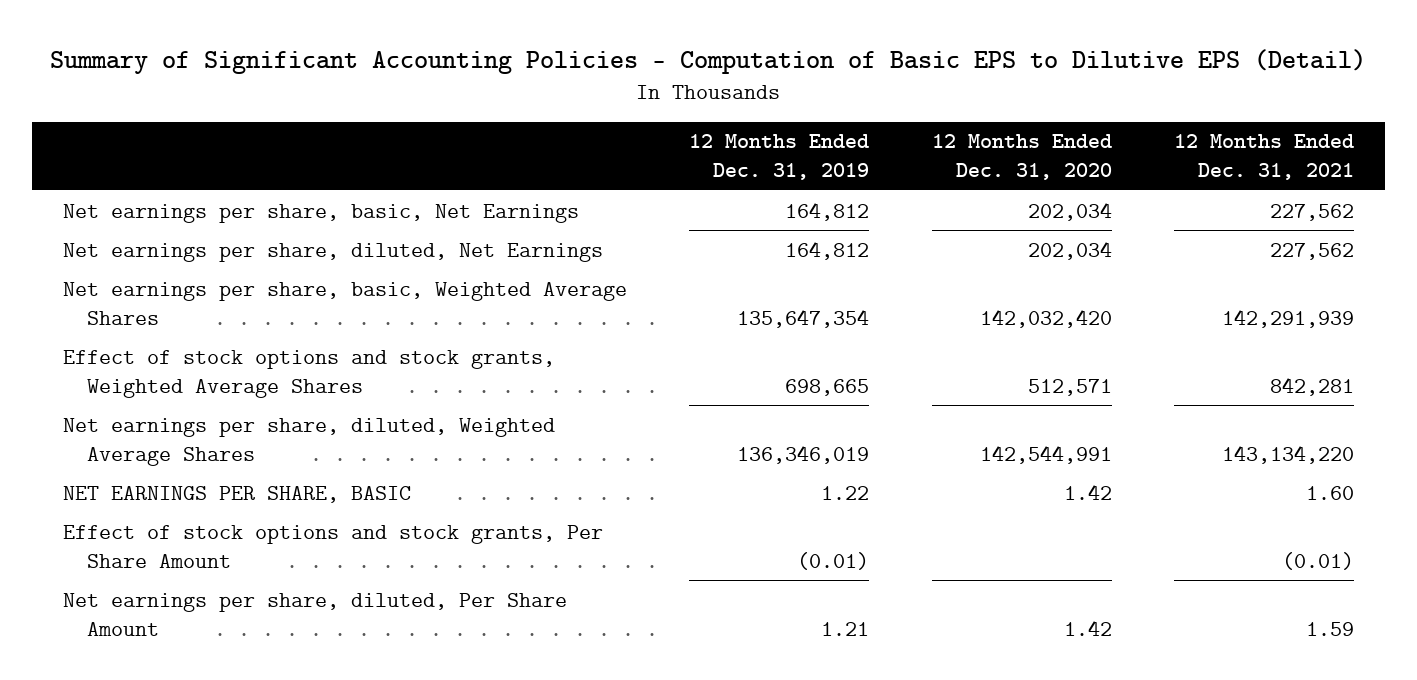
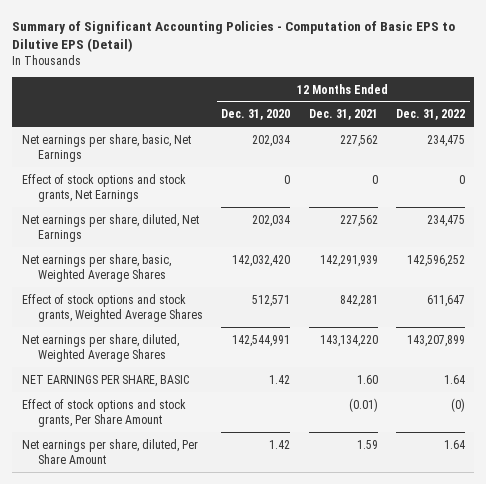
[689,134,870,181] 12 Months Ended Dec. 31, 2019 -> none
none -> [395,109,465,121] Dec. 31, 2022
none -> [21,173,186,202] Effect of stock options and stock grants, Net Earnings

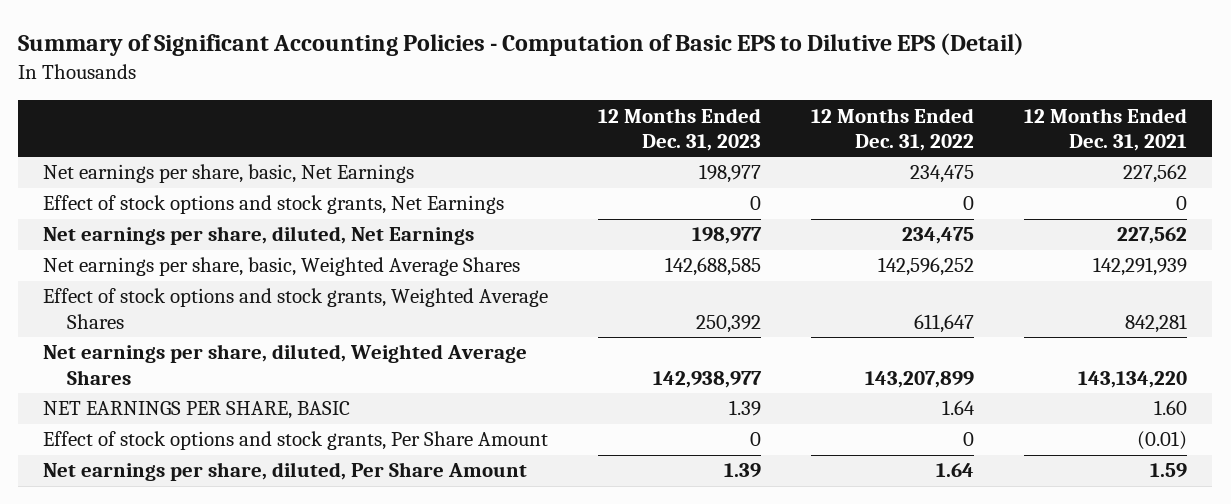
[221,109,291,121] Dec. 31, 2020 -> none
none -> [598,107,762,152] 12 Months Ended Dec. 31, 2023
[450,397,465,412] (0) -> [963,432,975,447] 0

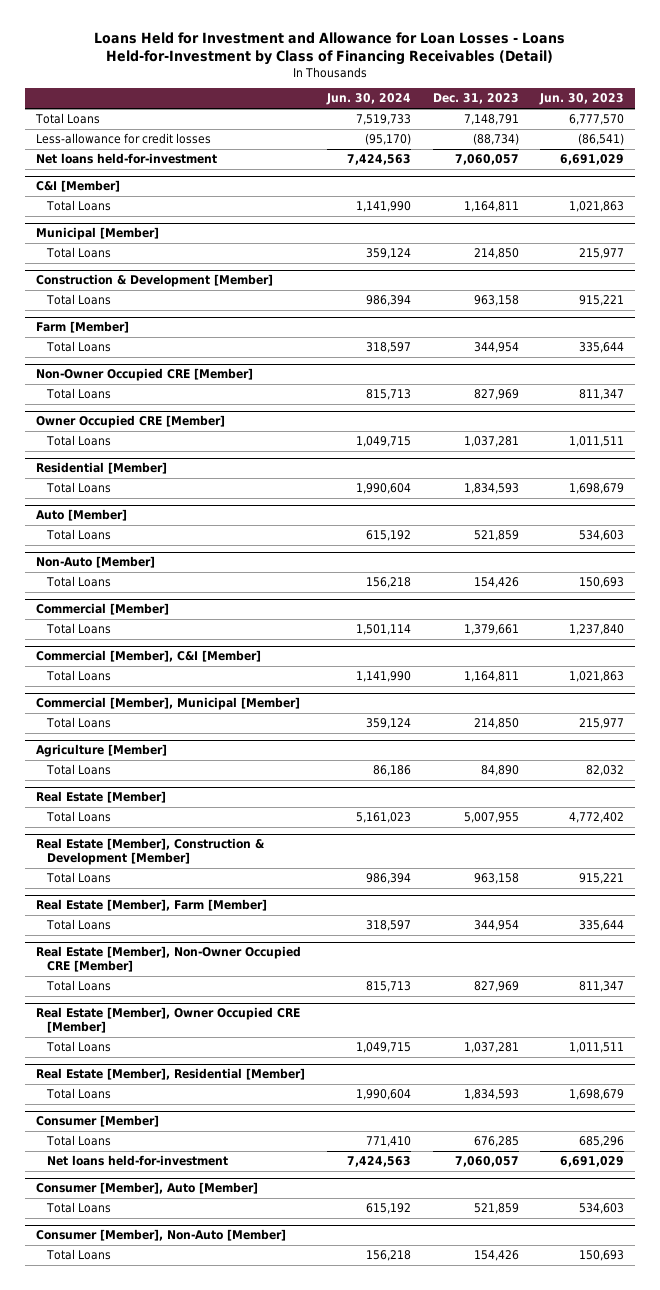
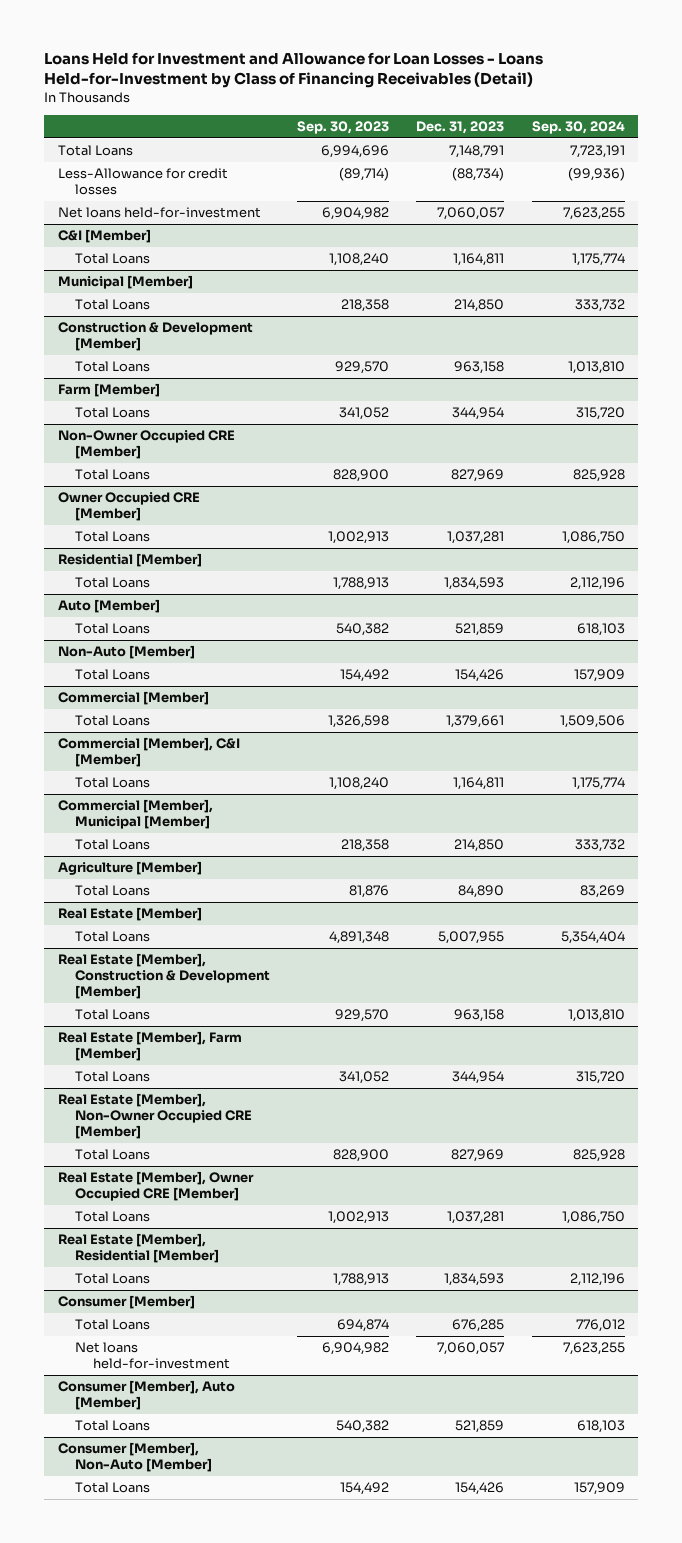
[325,93,411,106] Jun. 30, 2024 -> none
[539,93,625,106] Jun. 30, 2023 -> none
none -> [297,120,390,134] Sep. 30, 2023
none -> [531,120,625,134] Sep. 30, 2024
[35,133,211,145] Less-allowance for credit losses -> [57,168,228,196] Less-Allowance for credit losses

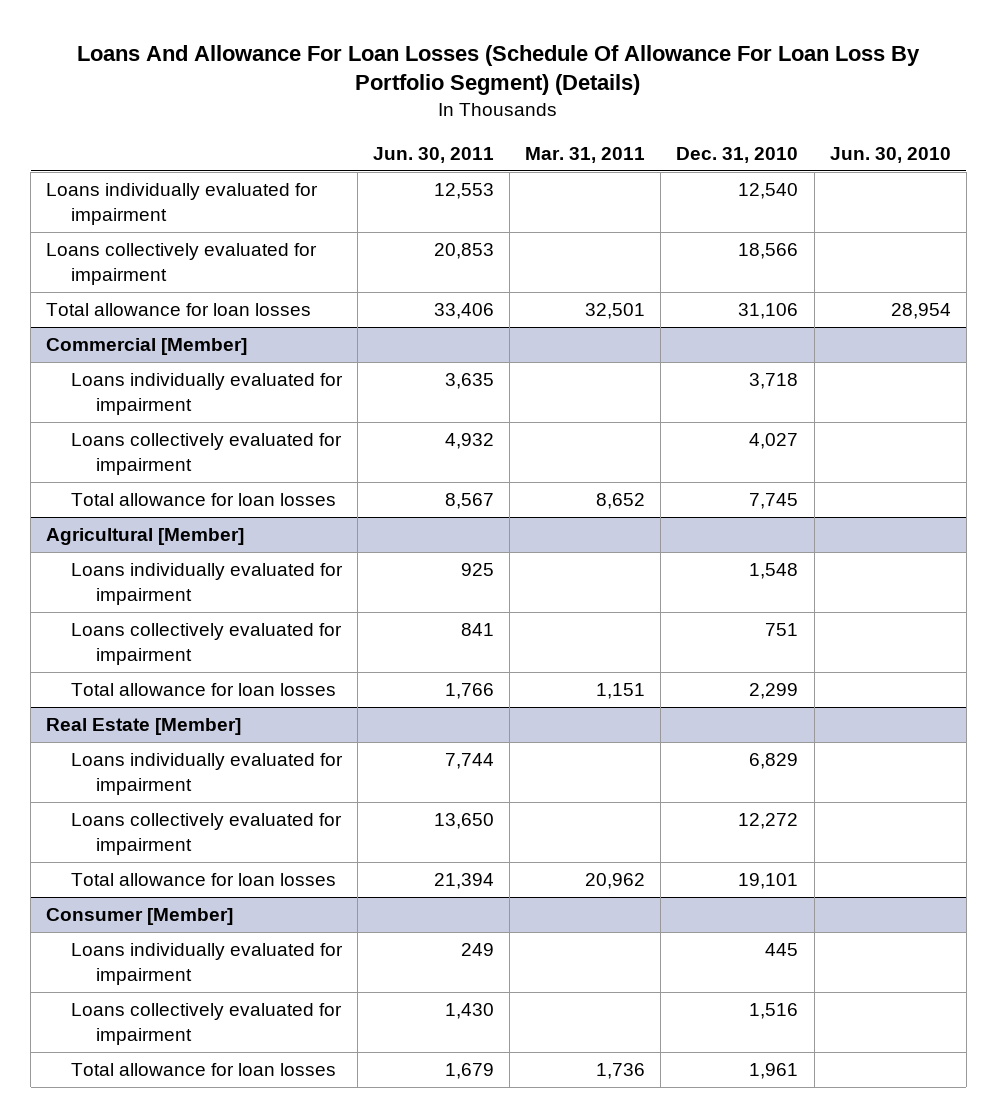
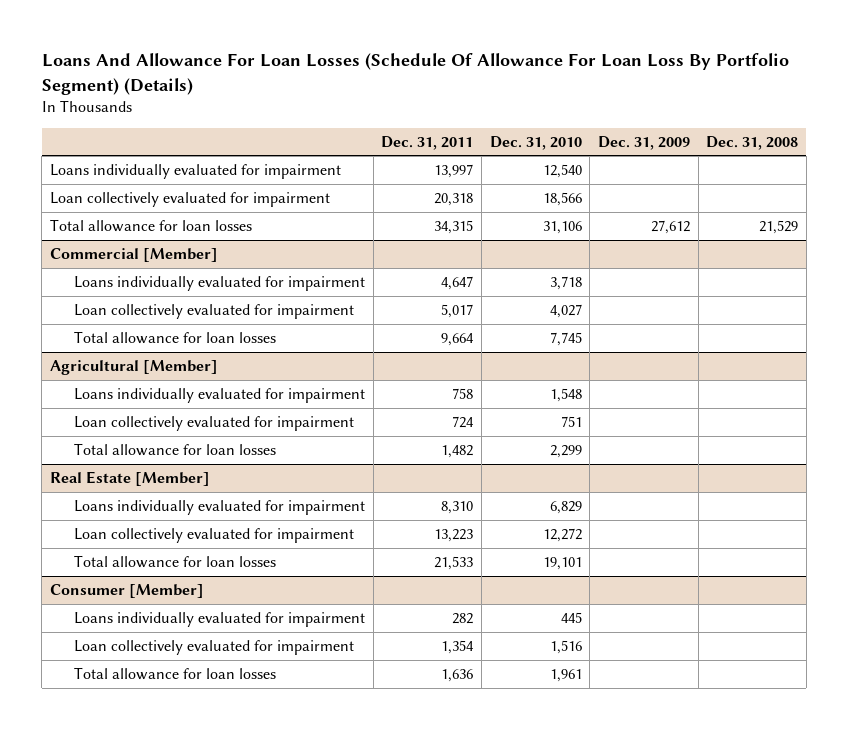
[373,146,495,163] Jun. 30, 2011 -> none
[525,146,646,163] Mar. 31, 2011 -> none
[829,146,951,163] Jun. 30, 2010 -> none
none -> [381,135,474,150] Dec. 31, 2011
none -> [597,135,690,150] Dec. 31, 2009
none -> [706,135,799,150] Dec. 31, 2008
[46,243,318,285] Loans collectively evaluated for impairment -> [49,191,330,207] Loan collectively evaluated for impairment
[70,433,342,475] Loans collectively evaluated for impairment -> [73,303,354,319] Loan collectively evaluated for impairment
[70,623,342,665] Loans collectively evaluated for impairment -> [73,415,354,431] Loan collectively evaluated for impairment
[70,813,342,855] Loans collectively evaluated for impairment -> [73,527,354,543] Loan collectively evaluated for impairment
[70,1003,342,1045] Loans collectively evaluated for impairment -> [73,639,354,655] Loan collectively evaluated for impairment

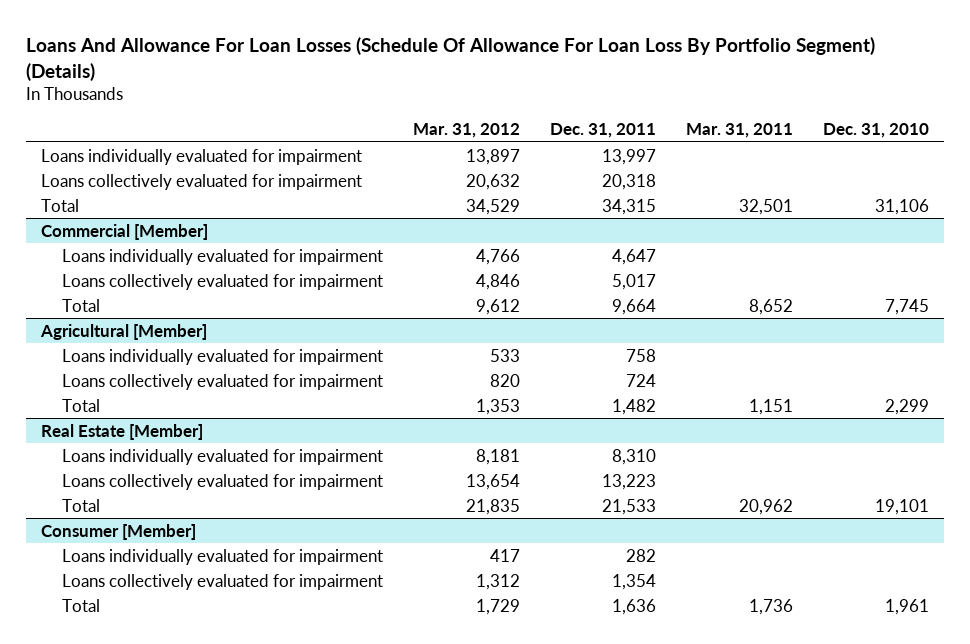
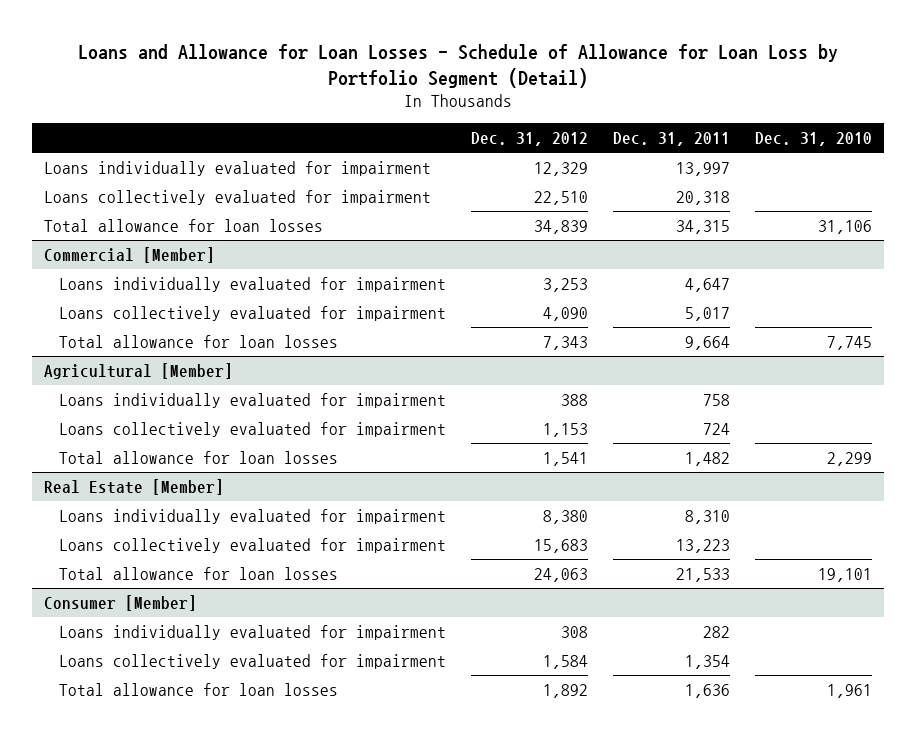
[26,36,876,81] Loans And Allowance For Loan Losses (Schedule Of Allowance For Loan Loss By Portfolio Segment) (Details) -> [78,43,839,88] Loans and Allowance for Loan Losses - Schedule of Allowance for Loan Loss by Portfolio Segment (Detail)
[412,123,520,139] Mar. 31, 2012 -> none
[685,123,793,139] Mar. 31, 2011 -> none
none -> [471,132,589,147] Dec. 31, 2012
[41,198,80,212] Total -> [44,219,324,233] Total allowance for loan losses
[61,298,100,312] Total -> [59,335,339,349] Total allowance for loan losses
[61,398,100,412] Total -> [59,451,339,465] Total allowance for loan losses
[61,498,100,512] Total -> [59,567,339,581] Total allowance for loan losses
[61,598,100,612] Total -> [59,683,339,697] Total allowance for loan losses

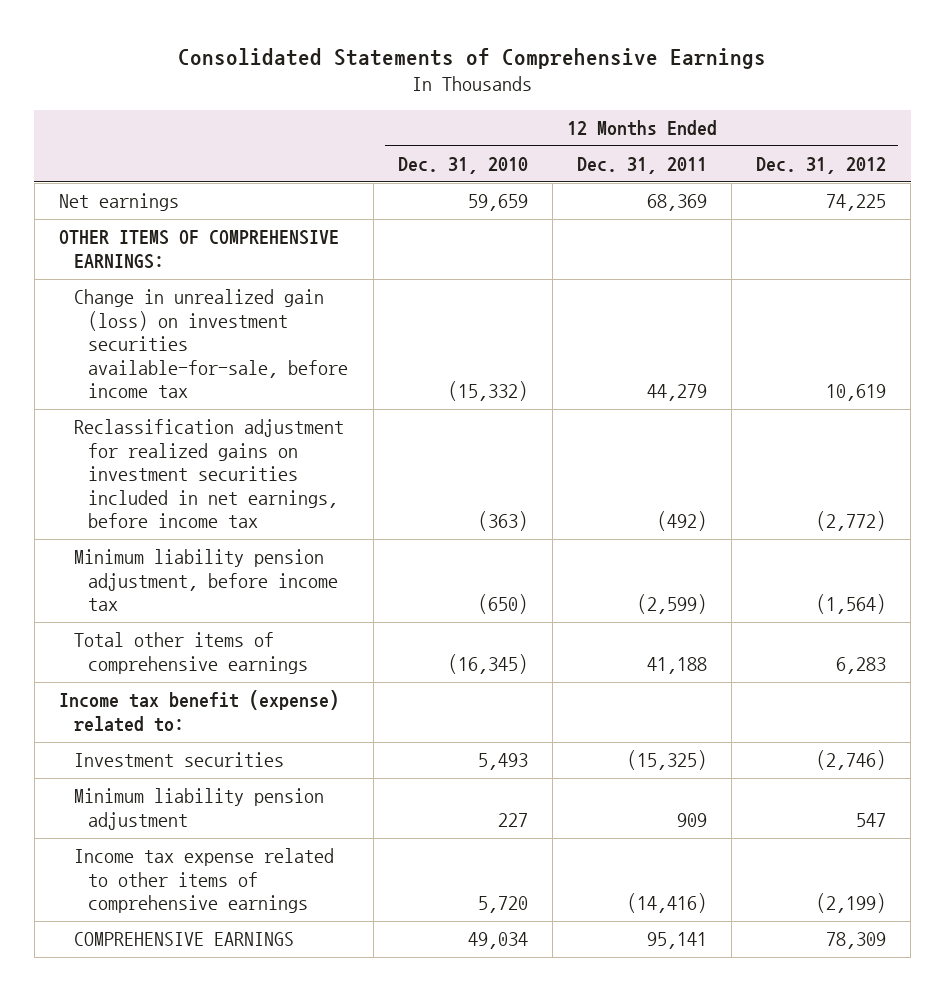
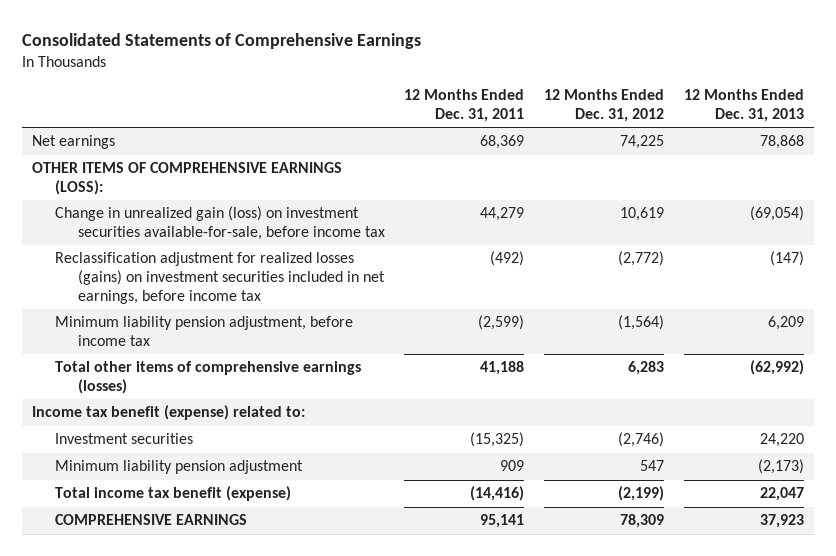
[397,156,528,174] Dec. 31, 2010 -> none
none -> [683,89,804,122] 12 Months Ended Dec. 31, 2013
[58,230,339,269] OTHER ITEMS OF COMPREHENSIVE EARNINGS: -> [32,162,343,195] OTHER ITEMS OF COMPREHENSIVE EARNINGS (LOSS):
[73,419,344,529] Reclassification adjustment for realized gains on investment securities included in net earnings, before income tax -> [54,252,385,304] Reclassification adjustment for realized losses (gains) on investment securities included in net earnings, before income tax
[73,632,309,674] Total other items of comprehensive earnings -> [54,361,361,394] Total other items of comprehensive earnings (losses)
[73,848,334,914] Income tax expense related to other items of comprehensive earnings -> [54,486,291,502] Total income tax benefit (expense)

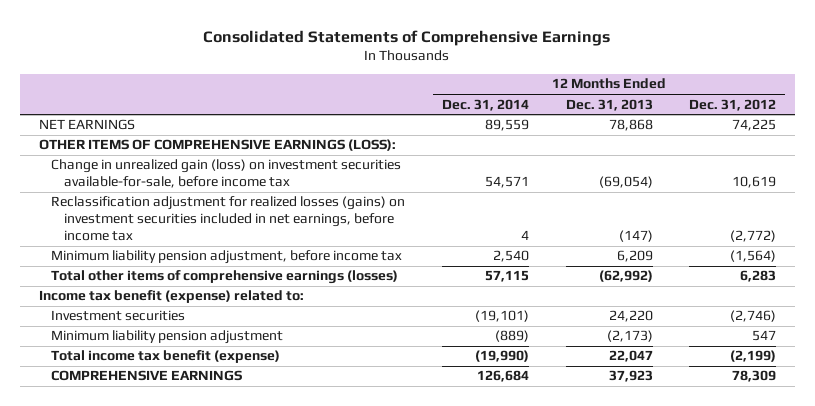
[404,89,525,122] 12 Months Ended Dec. 31, 2011 -> none
none -> [442,98,530,111] Dec. 31, 2014
[32,135,116,150] Net earnings -> [38,119,135,131] NET EARNINGS

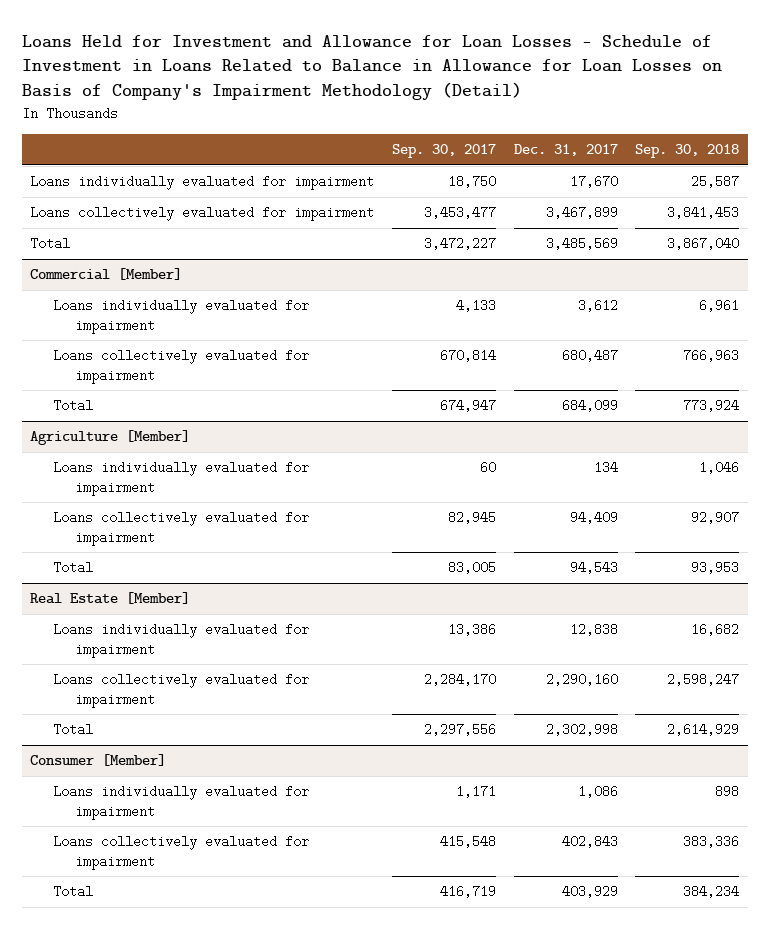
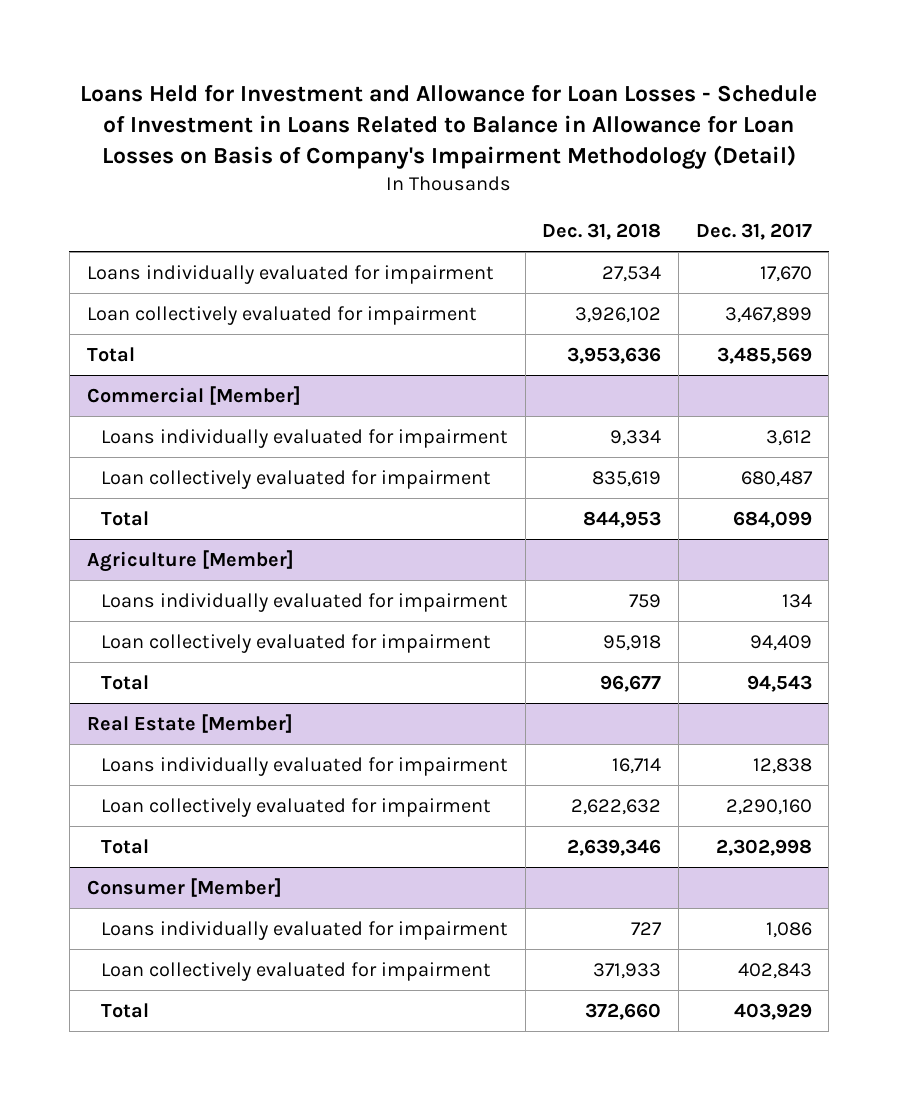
[392,144,497,159] Sep. 30, 2017 -> none
[635,144,740,159] Sep. 30, 2018 -> none
none -> [542,223,662,241] Dec. 31, 2018
[30,206,375,222] Loans collectively evaluated for impairment -> [86,305,477,325] Loan collectively evaluated for impairment
[52,349,309,384] Loans collectively evaluated for impairment -> [100,469,491,489] Loan collectively evaluated for impairment
[52,511,309,546] Loans collectively evaluated for impairment -> [100,633,491,653] Loan collectively evaluated for impairment
[52,673,309,708] Loans collectively evaluated for impairment -> [100,797,491,817] Loan collectively evaluated for impairment
[52,835,309,870] Loans collectively evaluated for impairment -> [100,961,491,981] Loan collectively evaluated for impairment

